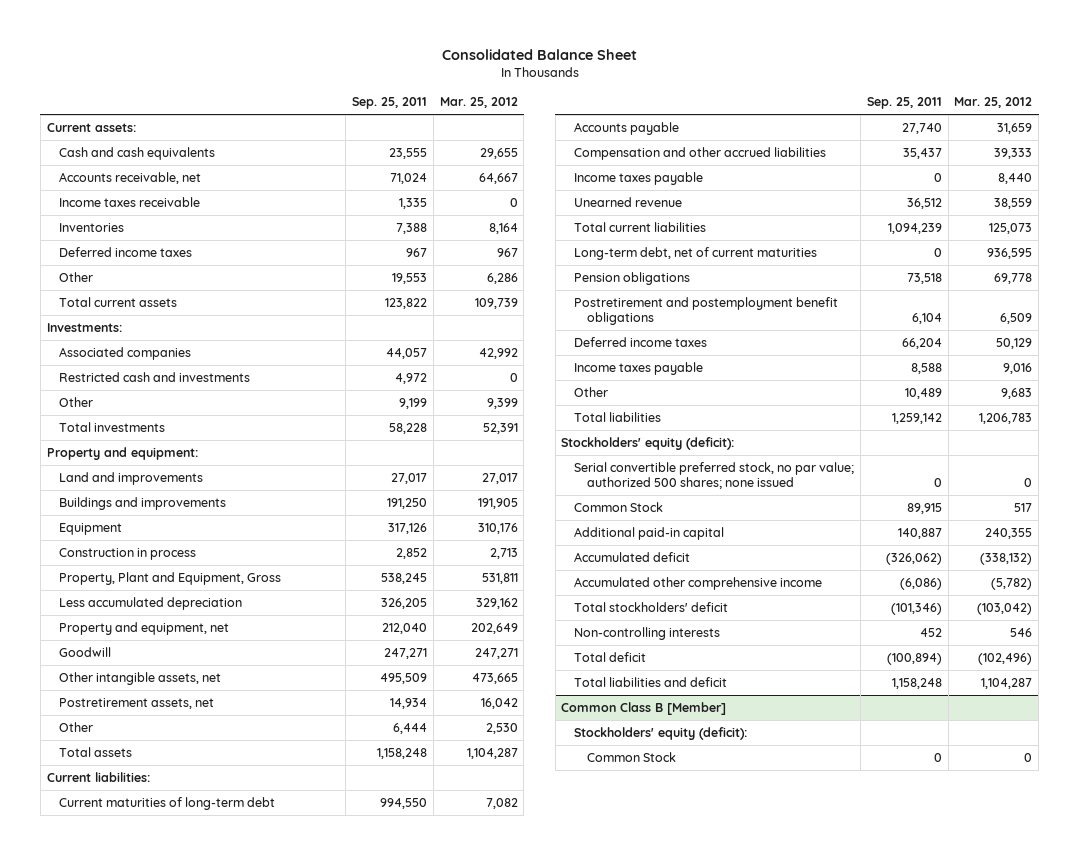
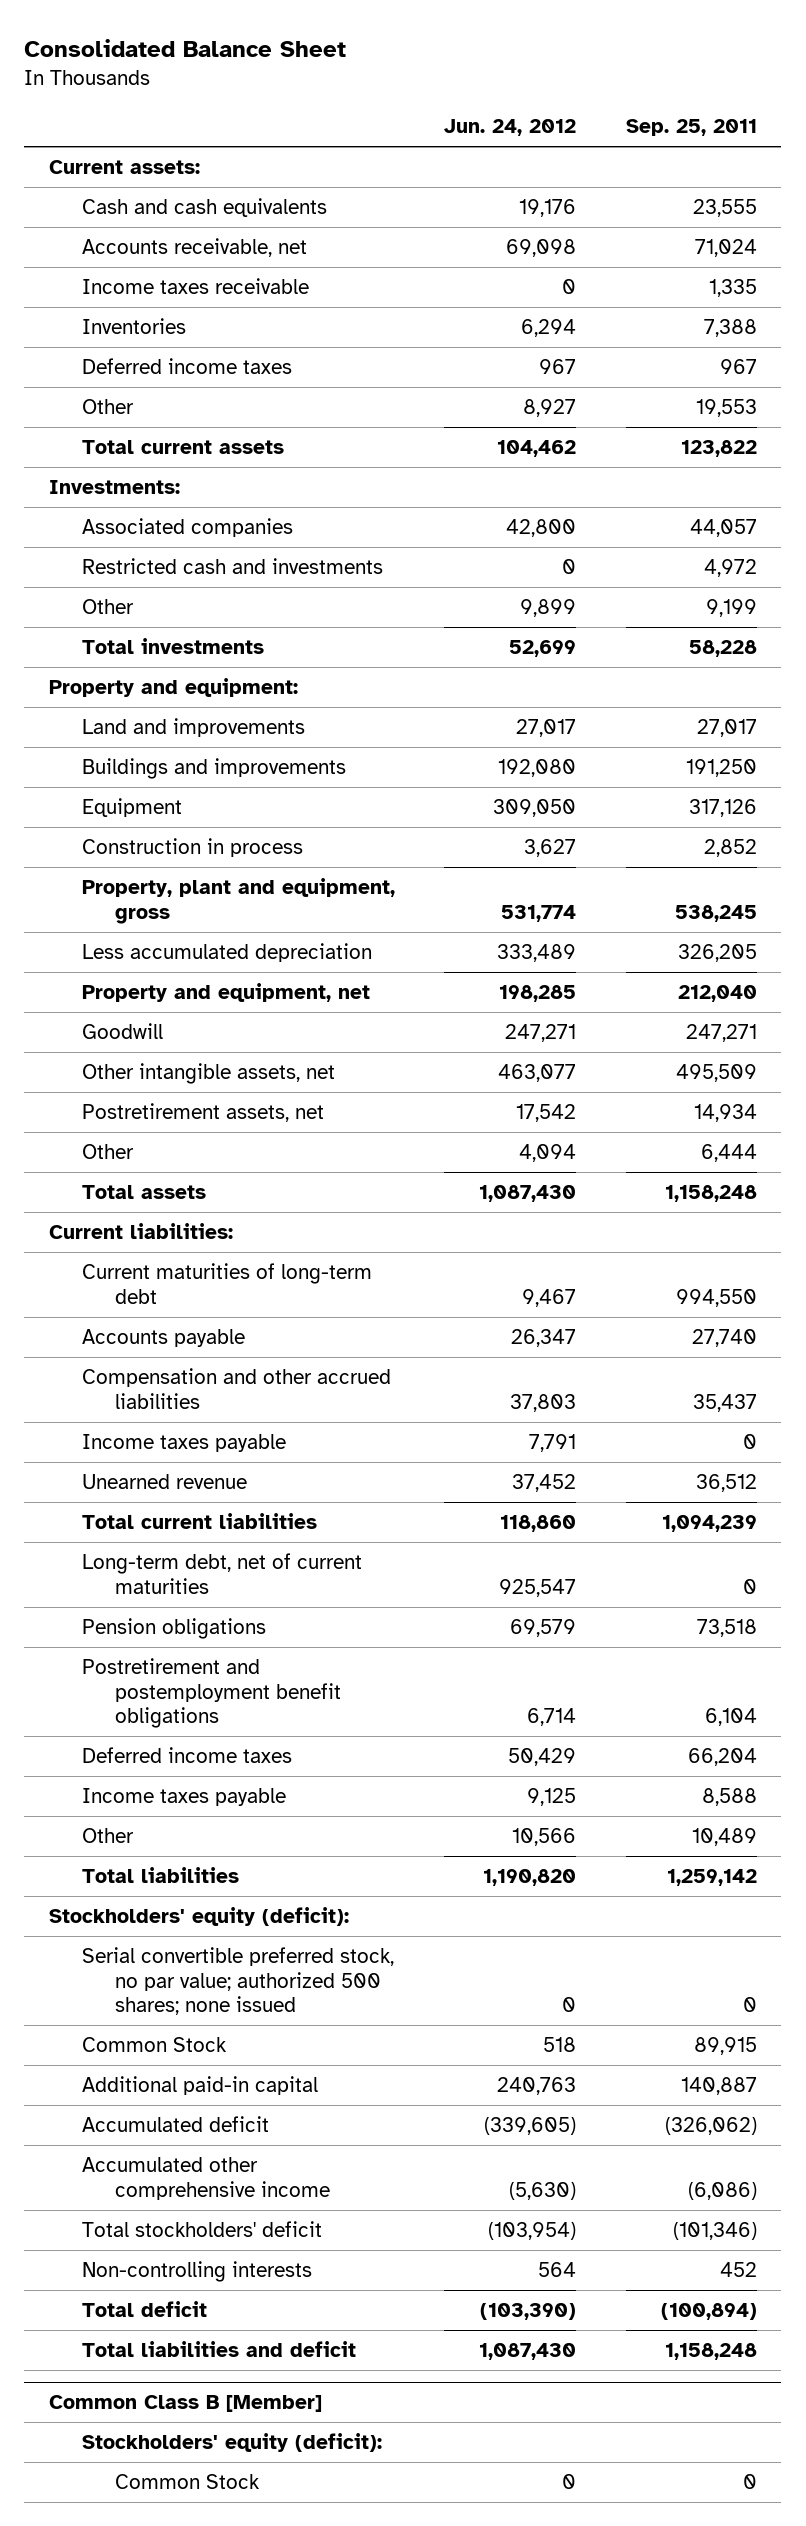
[439,97,518,109] Mar. 25, 2012 -> none
none -> [444,119,577,137] Jun. 24, 2012
[59,571,282,585] Property, Plant and Equipment, Gross -> [81,878,395,924] Property, plant and equipment, gross

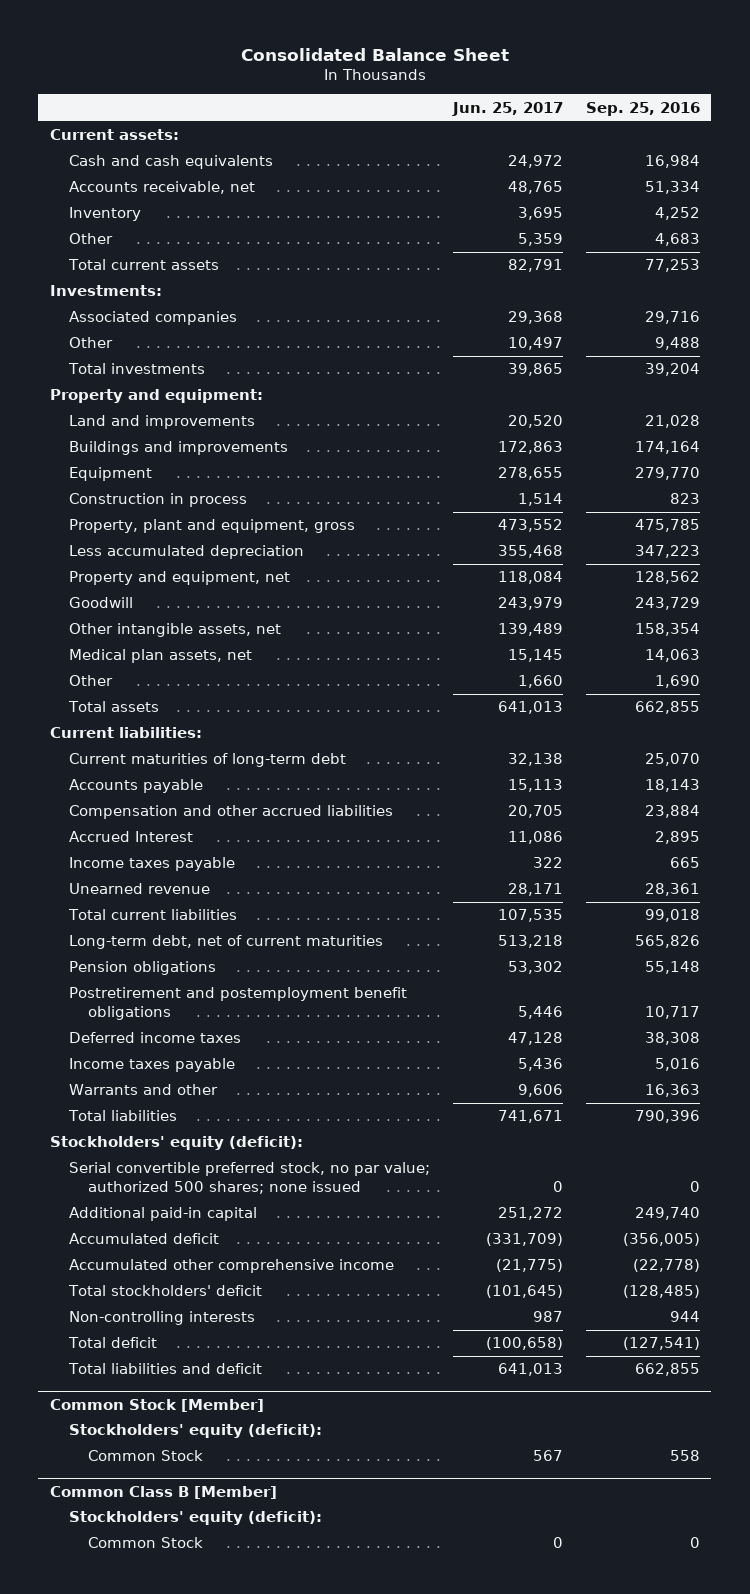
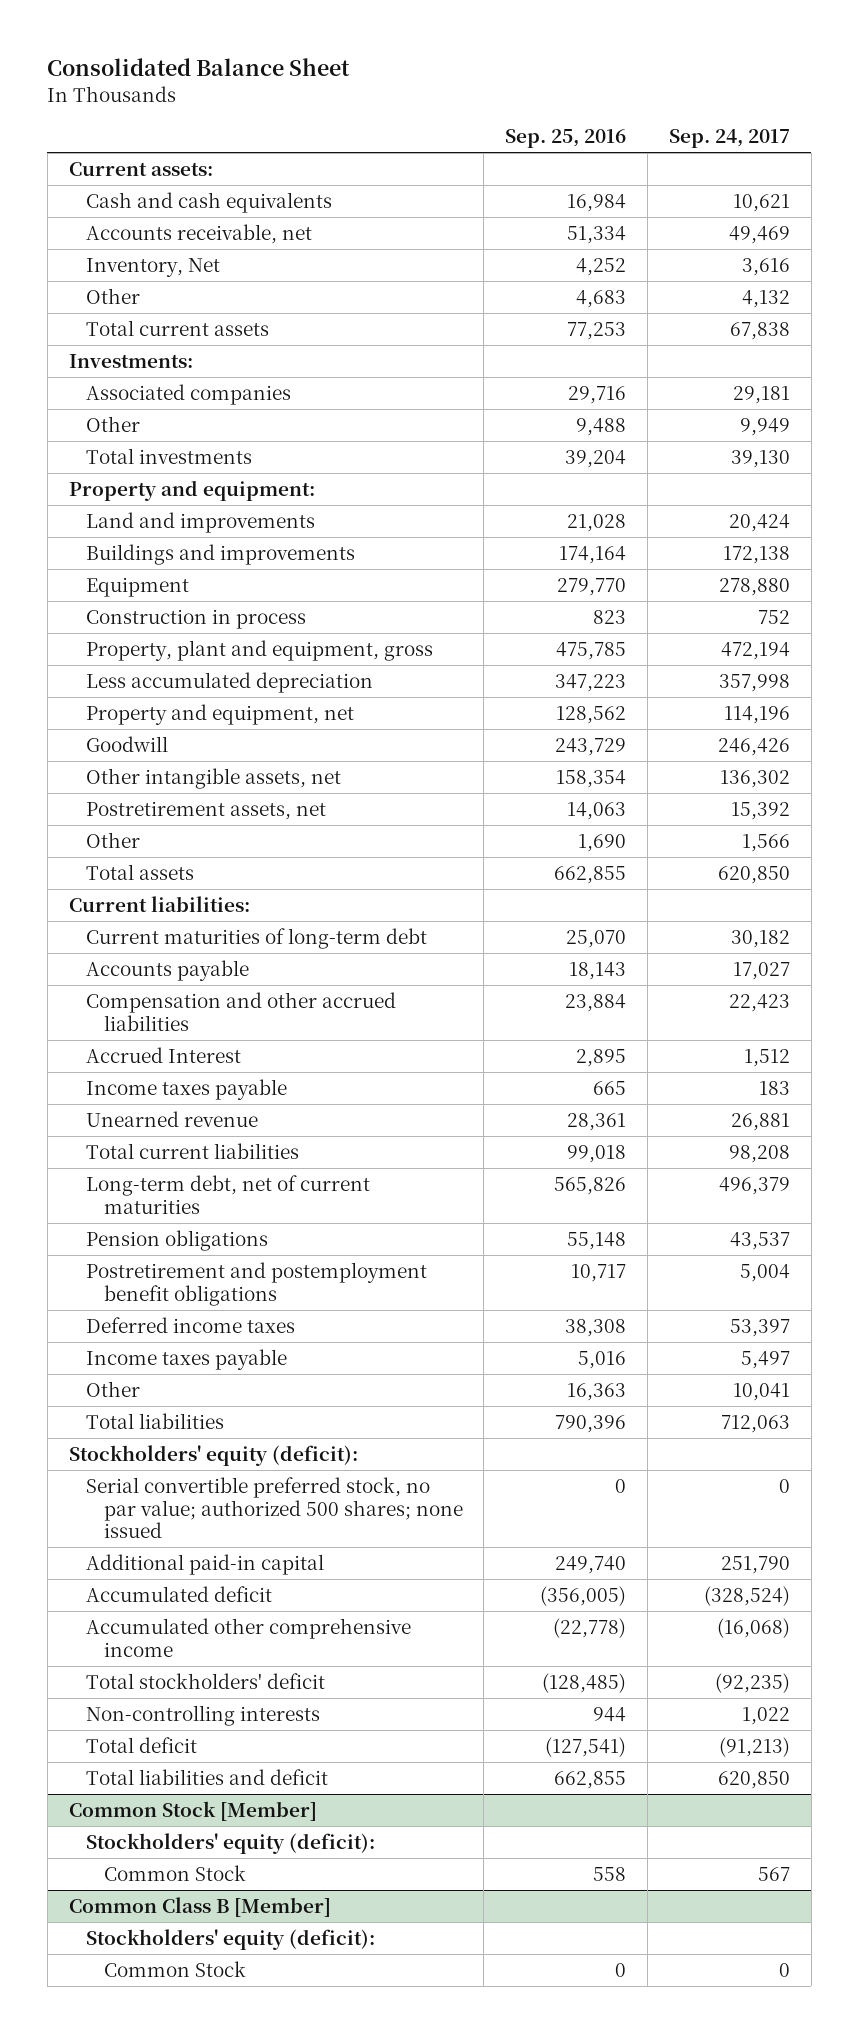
[451,101,563,116] Jun. 25, 2017 -> none
none -> [668,129,790,149] Sep. 24, 2017
[68,207,141,222] Inventory -> [86,257,221,277] Inventory, Net
[68,649,252,664] Medical plan assets, net -> [86,800,327,820] Postretirement assets, net
[68,1084,218,1096] Warrants and other -> [86,1380,141,1397] Other

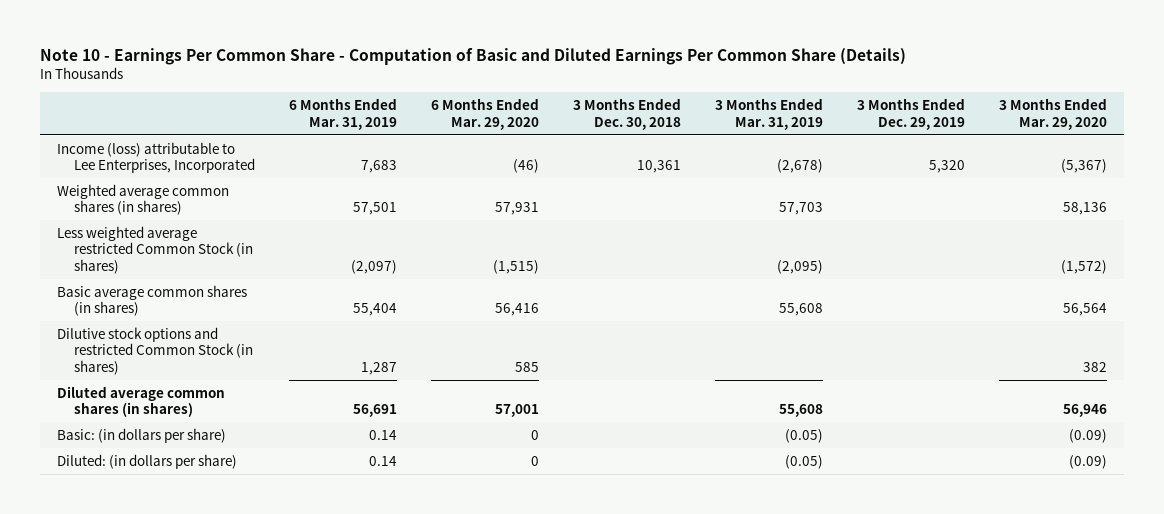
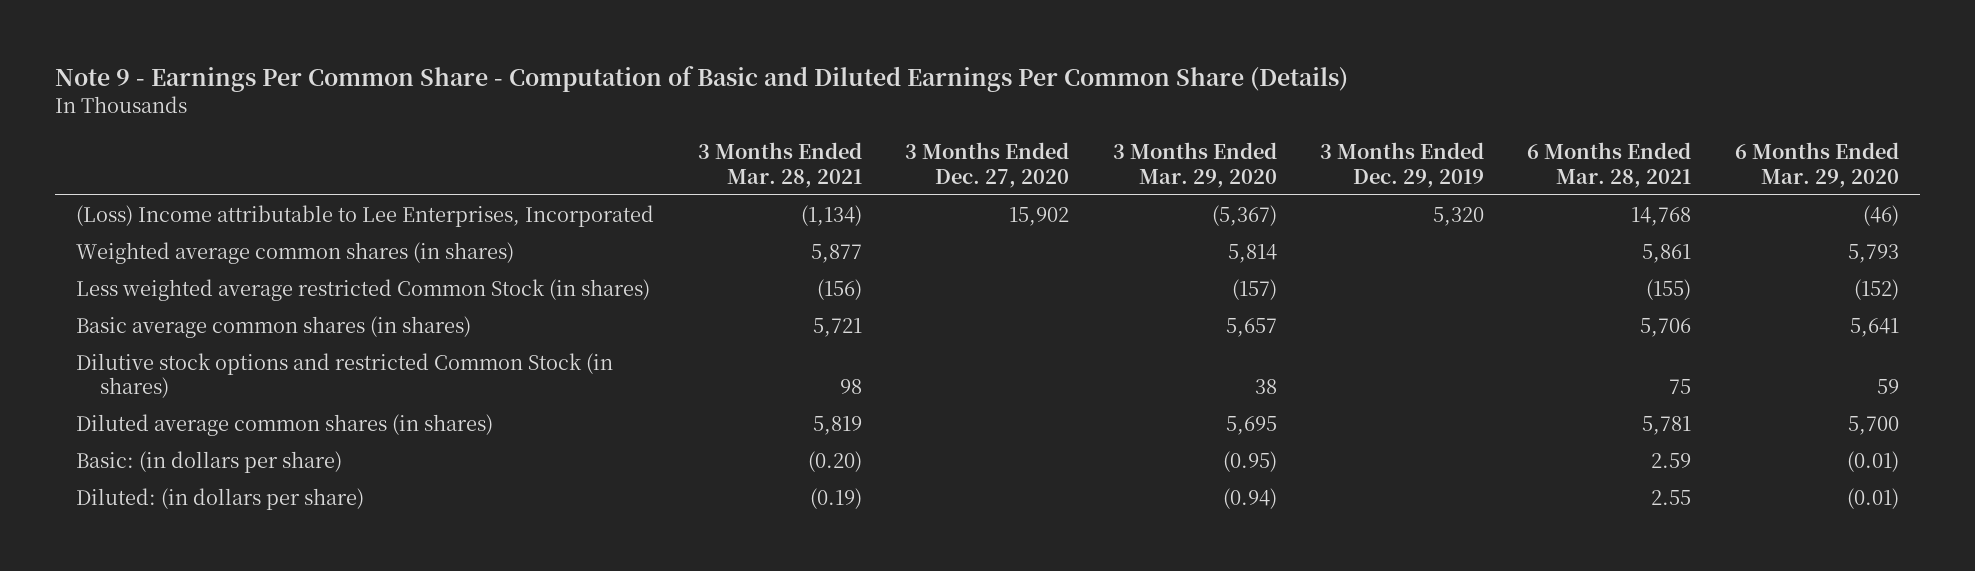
[40,47,907,65] Note 10 - Earnings Per Common Share - Computation of Basic and Diluted Earnings Per Common Share (Details) -> [54,65,1348,92] Note 9 - Earnings Per Common Share - Computation of Basic and Diluted Earnings Per Common Share (Details)
[289,97,398,130] 6 Months Ended Mar. 31, 2019 -> none
[573,97,682,130] 3 Months Ended Dec. 30, 2018 -> none
[714,97,823,130] 3 Months Ended Mar. 31, 2019 -> none
none -> [697,142,862,188] 3 Months Ended Mar. 28, 2021
none -> [905,142,1070,188] 3 Months Ended Dec. 27, 2020
none -> [1527,142,1692,188] 6 Months Ended Mar. 28, 2021
[57,141,256,174] Income (loss) attributable to Lee Enterprises, Incorporated -> [76,204,655,227] (Loss) Income attributable to Lee Enterprises, Incorporated
[495,202,540,216] 57,931 -> [1847,243,1899,263] 5,793
[1062,202,1107,216] 58,136 -> [1227,243,1277,263] 5,814
[493,260,540,275] (1,515) -> [1853,278,1899,300] (152)
[1060,260,1107,275] (1,572) -> [1231,278,1277,300] (157)
[495,303,540,317] 56,416 -> [1849,317,1899,337] 5,641
[1062,303,1107,317] 56,564 -> [1225,317,1277,337] 5,657
[515,362,540,373] 585 -> [1876,379,1899,395] 59
[1082,362,1107,373] 382 -> [1254,379,1277,395] 38
[495,404,540,418] 57,001 -> [1847,415,1899,435] 5,700
[1062,404,1107,418] 56,946 -> [1225,415,1277,435] 5,695
[531,429,540,440] 0 -> [1846,450,1899,472] (0.01)
[1068,428,1107,443] (0.09) -> [1222,450,1277,472] (0.95)
[531,455,540,466] 0 -> [1846,487,1899,509] (0.01)
[1068,454,1107,469] (0.09) -> [1222,487,1277,509] (0.94)

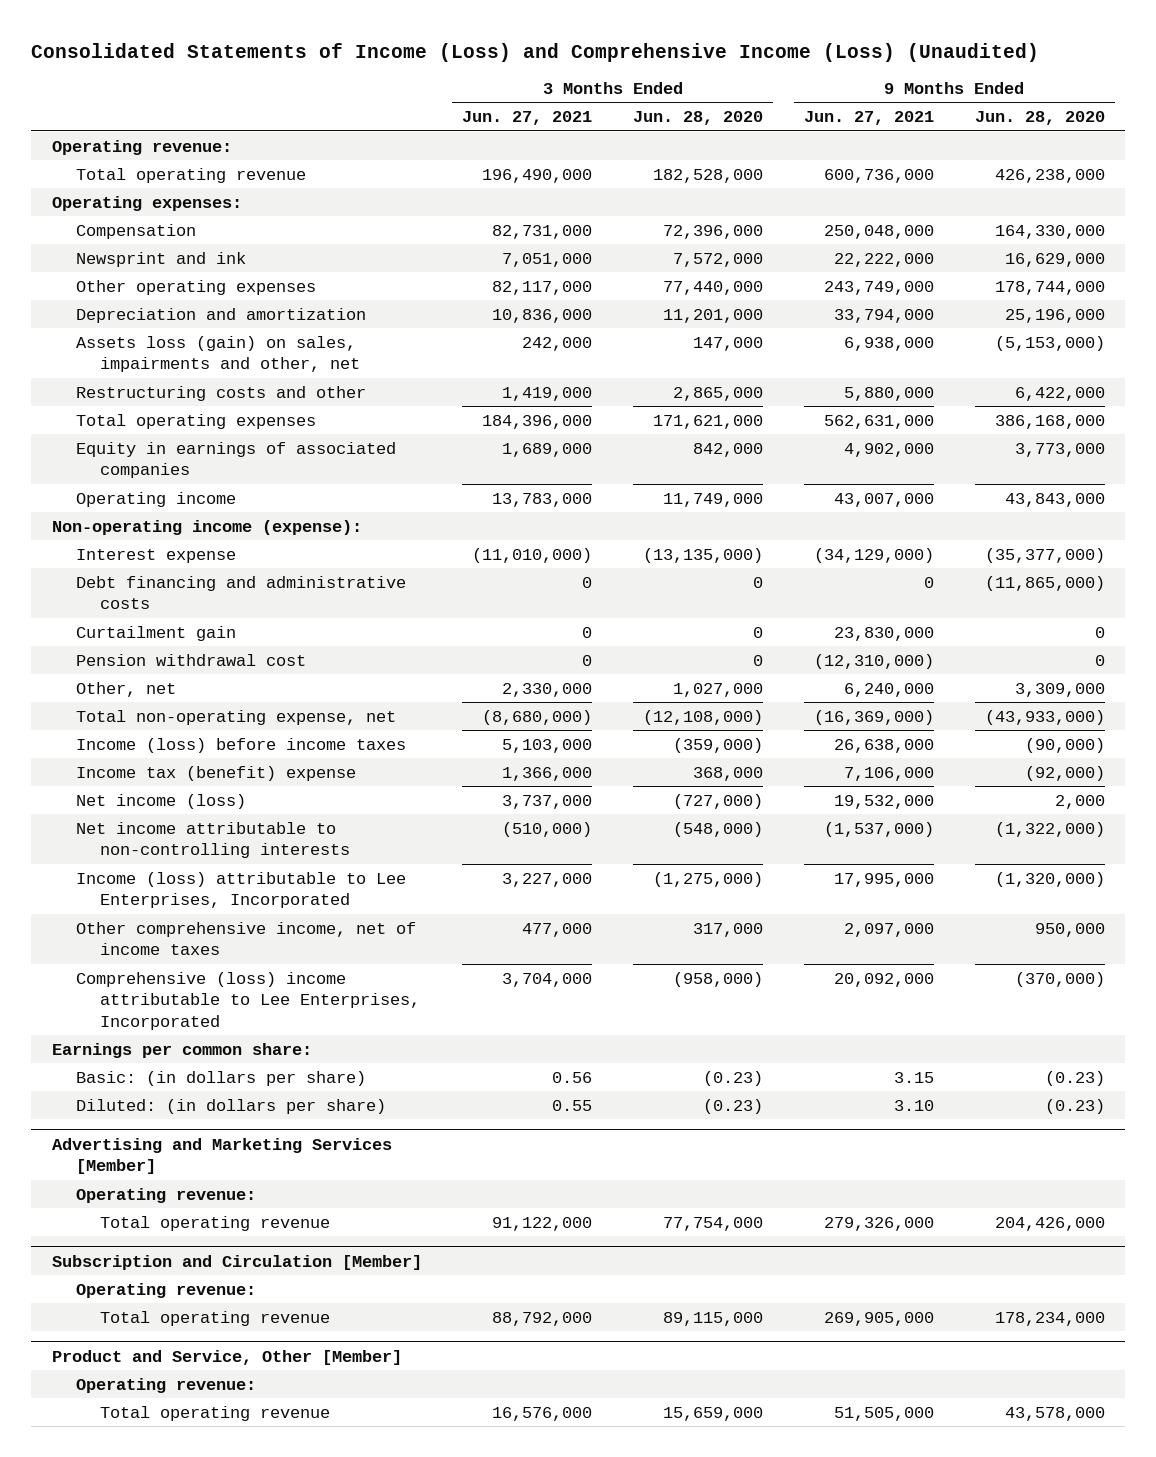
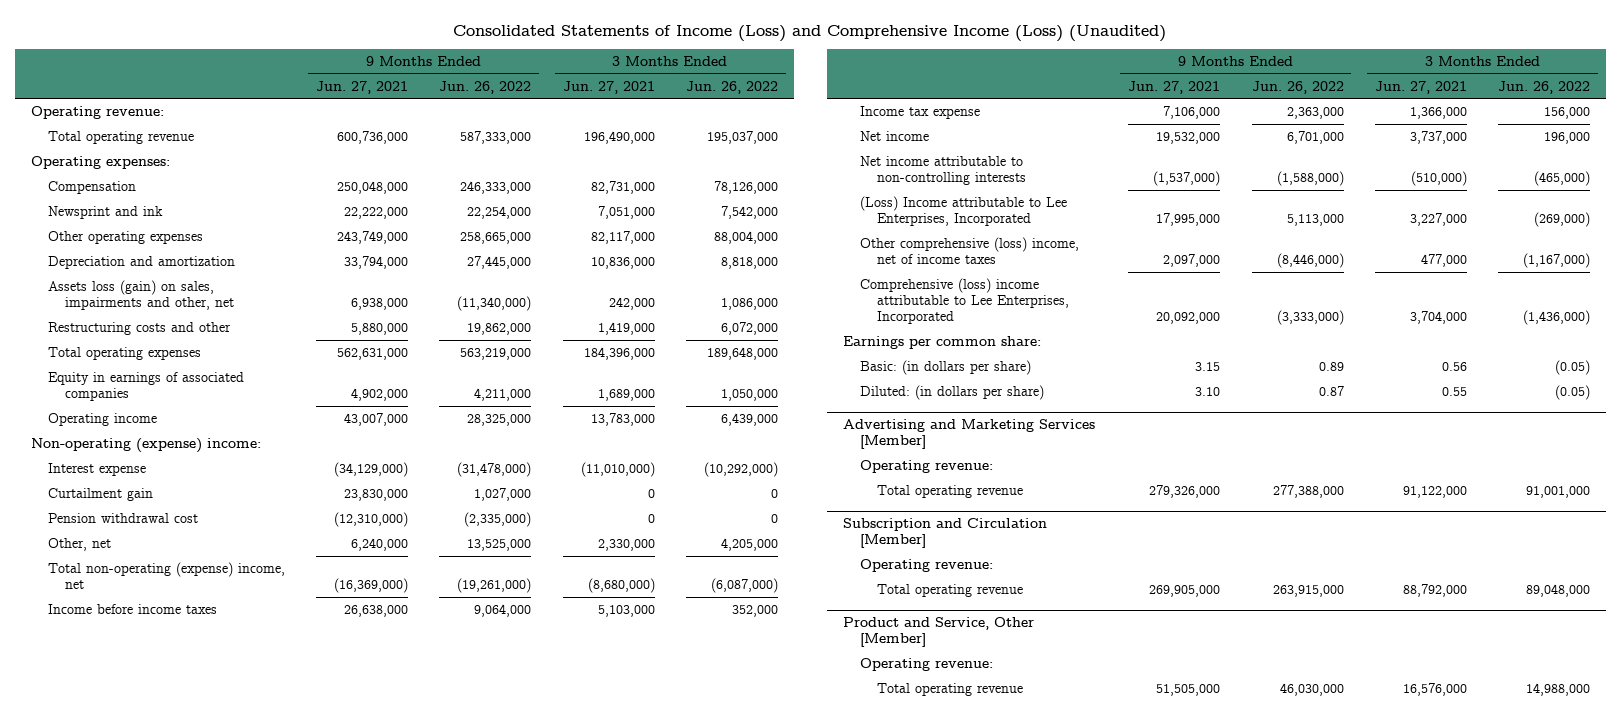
[633,111,764,126] Jun. 28, 2020 -> none
[974,111,1105,126] Jun. 28, 2020 -> none
none -> [439,80,532,94] Jun. 26, 2022
none -> [686,80,779,94] Jun. 26, 2022
[51,519,362,535] Non-operating income (expense): -> [30,437,261,453] Non-operating (expense) income:
[75,575,406,610] Debt financing and administrative costs -> none
[75,709,396,725] Total non-operating expense, net -> [47,561,285,590] Total non-operating (expense) income, net
[75,737,406,753] Income (loss) before income taxes -> [47,603,217,614] Income before income taxes
[75,765,356,781] Income tax (benefit) expense -> [859,105,980,119] Income tax expense
[75,793,246,809] Net income (loss) -> [859,130,929,141] Net income
[75,871,406,909] Income (loss) attributable to Lee Enterprises, Incorporated -> [859,195,1067,227] (Loss) Income attributable to Lee Enterprises, Incorporated
[75,921,416,956] Other comprehensive income, net of income taxes -> [859,236,1079,265] Other comprehensive (loss) income, net of income taxes

